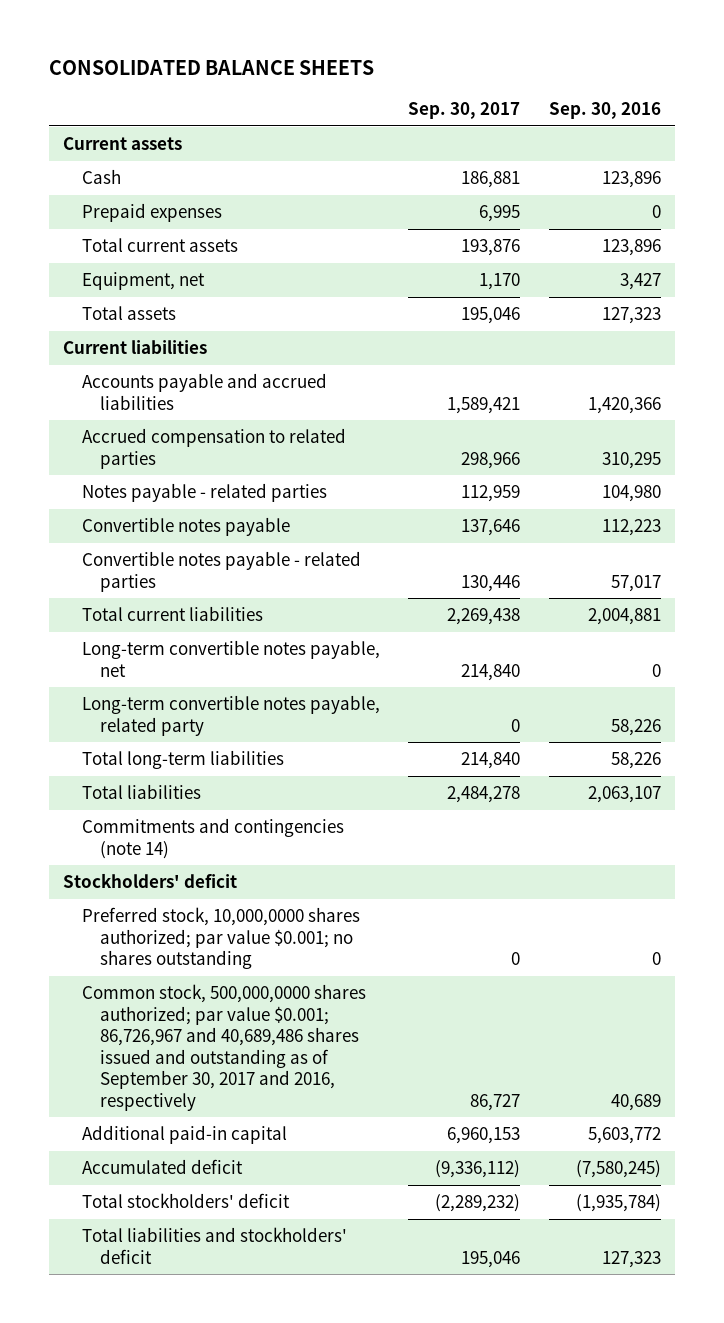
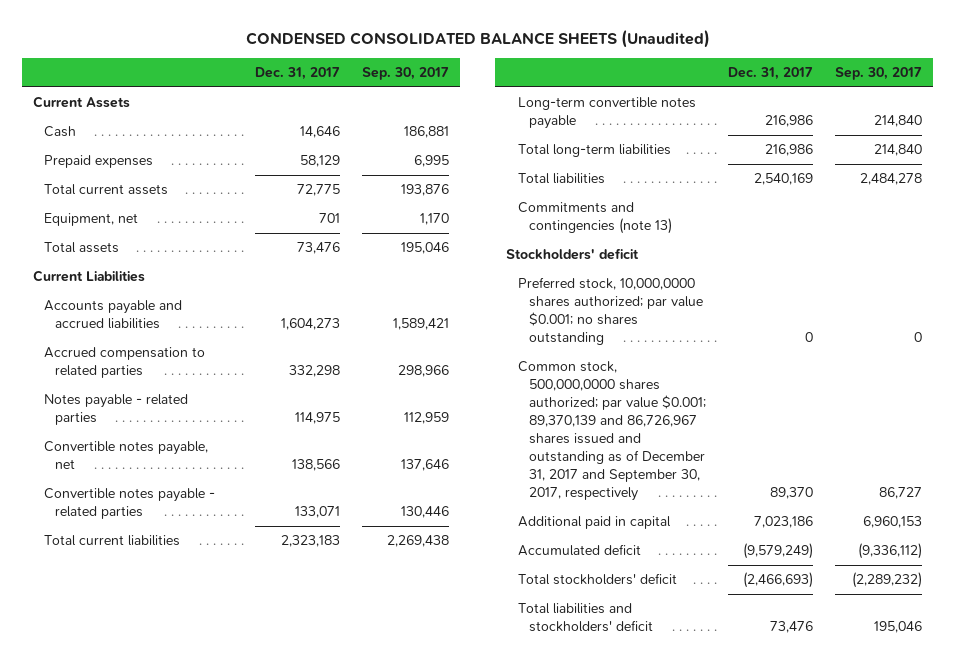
[49,60,375,76] CONSOLIDATED BALANCE SHEETS -> [245,29,710,48] CONDENSED CONSOLIDATED BALANCE SHEETS (Unaudited)
[548,102,661,120] Sep. 30, 2016 -> none
none -> [254,67,340,81] Dec. 31, 2017
[63,136,183,150] Current assets -> [33,96,131,109] Current Assets
[63,339,208,354] Current liabilities -> [33,270,146,283] Current Liabilities
[81,516,290,536] Convertible notes payable -> [44,441,209,470] Convertible notes payable, net
[81,694,380,736] Long-term convertible notes payable, related party -> none
[81,639,380,677] Long-term convertible notes payable, net -> [517,97,696,130] Long-term convertible notes payable
[81,817,344,859] Commitments and contingencies (note 14) -> [517,202,672,235] Commitments and contingencies (note 13)
[81,983,366,1111] Common stock, 500,000,0000 shares authorized; par value $0.001; 86,726,967 and 40,689,486 shares issued and outstanding as of September 30, 2017 and 2016, respectively -> [517,361,706,502] Common stock, 500,000,0000 shares authorized; par value $0.001; 89,370,139 and 86,726,967 shares issued and outstanding as of December 31, 2017 and September 30, 2017, respectively
[81,1124,287,1144] Additional paid-in capital -> [517,516,671,530] Additional paid in capital

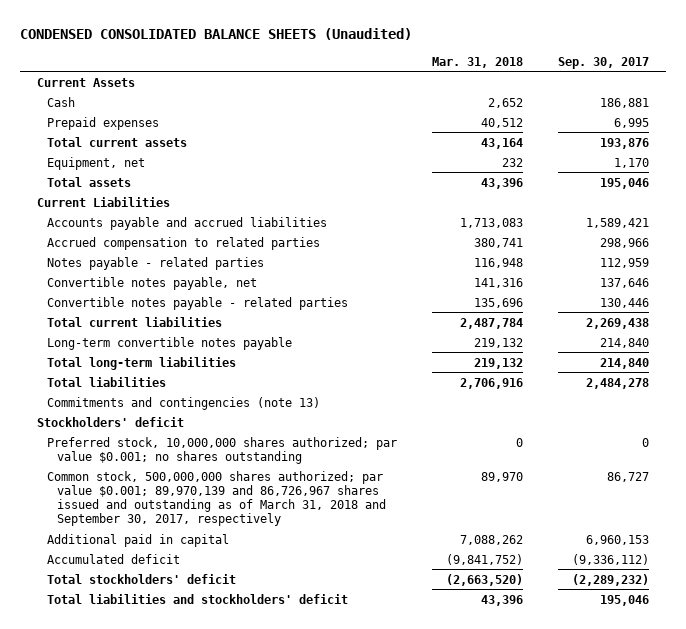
[254,67,340,81] Dec. 31, 2017 -> none
none -> [431,56,523,68] Mar. 31, 2018
[517,277,703,346] Preferred stock, 10,000,0000 shares authorized; par value $0.001; no shares outstanding -> [47,436,398,464] Preferred stock, 10,000,000 shares authorized; par value $0.001; no shares outstanding
[517,361,706,502] Common stock, 500,000,0000 shares authorized; par value $0.001; 89,370,139 and 86,726,967 shares issued and outstanding as of December 31, 2017 and September 30, 2017, respectively -> [47,470,386,526] Common stock, 500,000,000 shares authorized; par value $0.001; 89,970,139 and 86,726,967 shares issued and outstanding as of March 31, 2018 and September 30, 2017, respectively

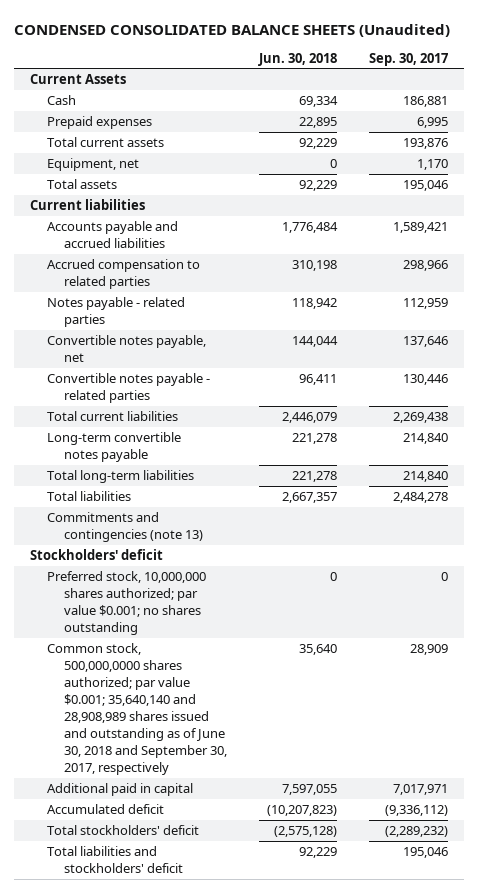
[431,56,523,68] Mar. 31, 2018 -> none
none -> [258,52,338,66] Jun. 30, 2018
[37,196,171,207] Current Liabilities -> [30,198,146,210] Current liabilities
[47,470,386,526] Common stock, 500,000,000 shares authorized; par value $0.001; 89,970,139 and 86,726,967 shares issued and outstanding as of March 31, 2018 and September 30, 2017, respectively -> [47,642,227,776] Common stock, 500,000,0000 shares authorized; par value $0.001; 35,640,140 and 28,908,989 shares issued and outstanding as of June 30, 2018 and September 30, 2017, respectively
[606,471,649,482] 86,727 -> [410,643,449,655] 28,909
[585,534,649,545] 6,960,153 -> [393,783,449,795] 7,017,971

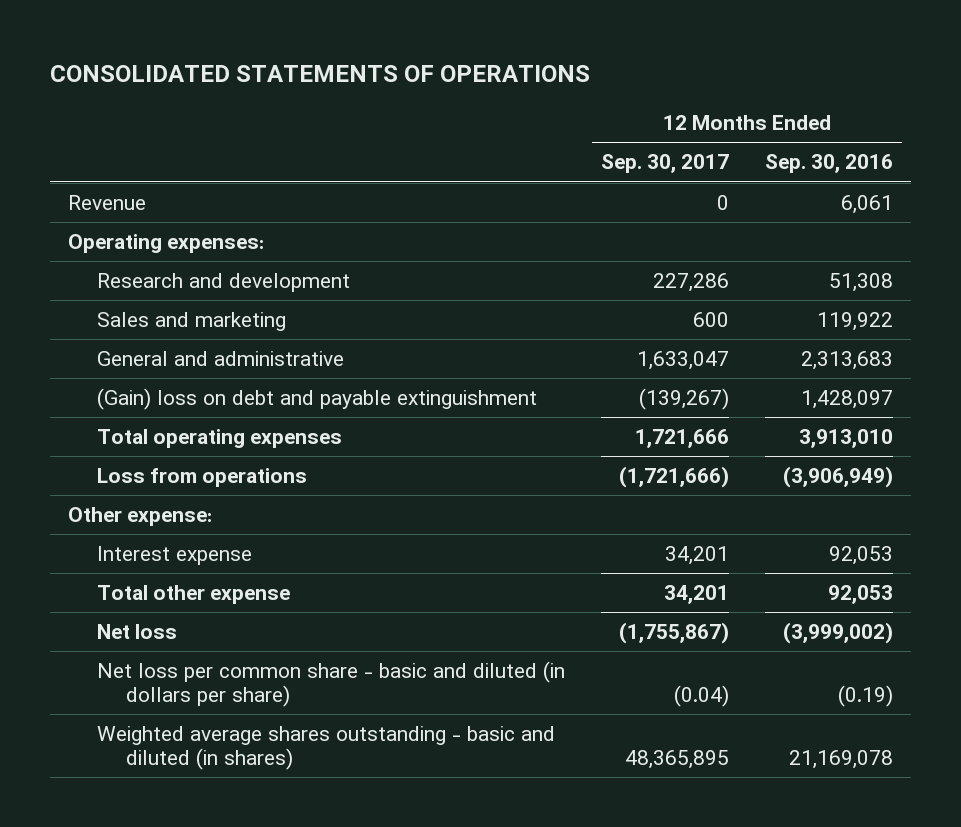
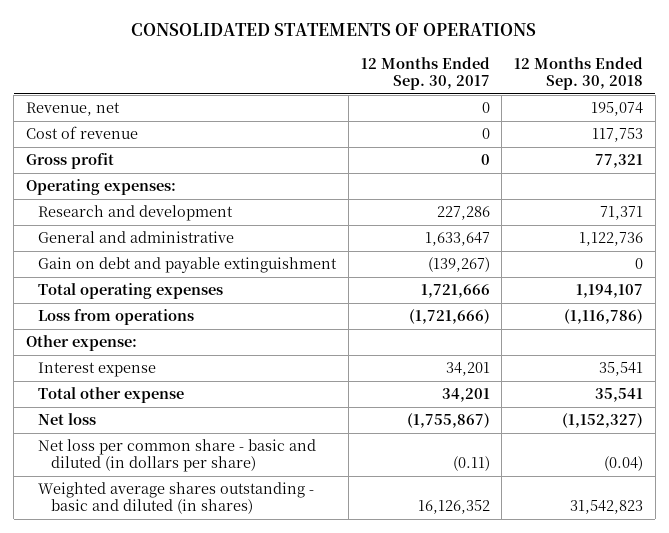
[764,154,893,174] Sep. 30, 2016 -> none
none -> [513,56,643,90] 12 Months Ended Sep. 30, 2018
[68,195,147,211] Revenue -> [25,102,120,117] Revenue, net
none -> [25,126,138,140] Cost of revenue
none -> [25,153,114,170] Gross profit
[96,312,286,332] Sales and marketing -> none
[636,351,729,371] 1,633,047 -> [424,232,490,247] 1,633,647
[96,388,537,411] (Gain) loss on debt and payable extinguishment -> [38,257,338,274] Gain on debt and payable extinguishment
[673,685,729,708] (0.04) -> [452,456,490,472] (0.11)
[624,750,729,770] 48,365,895 -> [417,500,490,515] 16,126,352

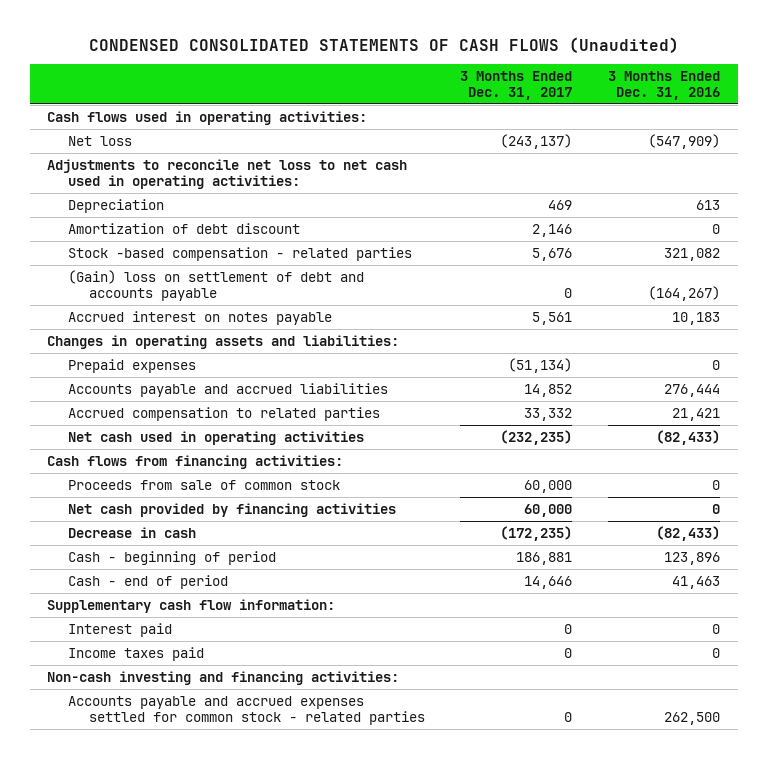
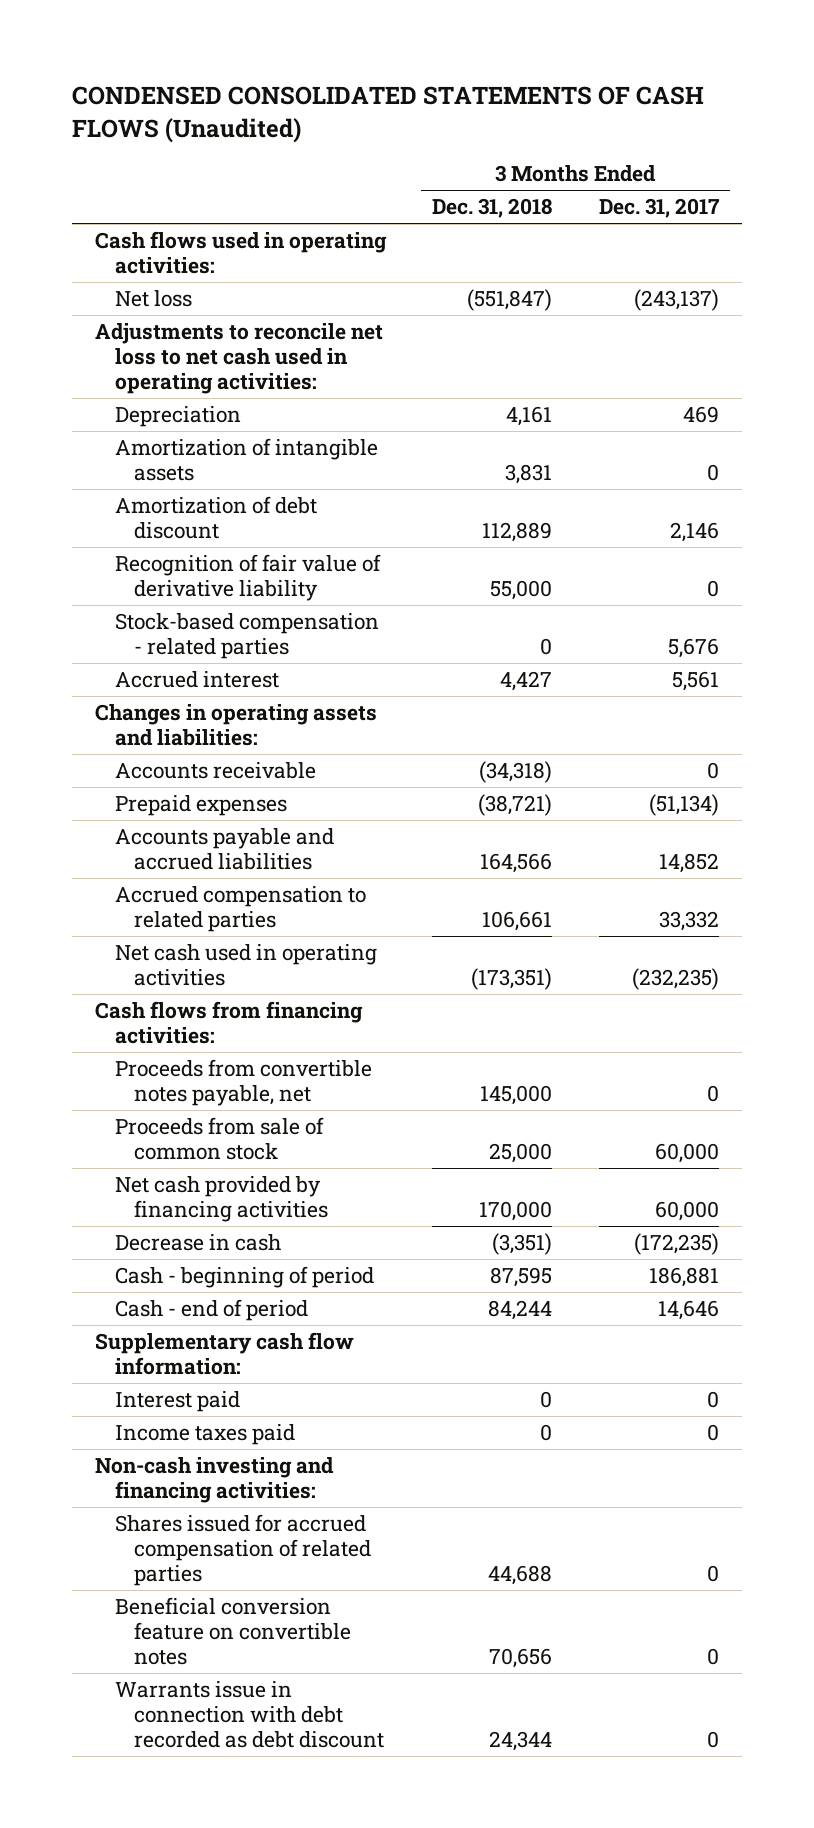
[607,70,720,101] 3 Months Ended Dec. 31, 2016 -> none
none -> [432,198,553,219] Dec. 31, 2018
none -> [114,437,378,481] Amortization of intangible assets
[68,269,365,301] (Gain) loss on settlement of debt and accounts payable -> none
none -> [114,553,381,601] Recognition of fair value of derivative liability
[68,246,413,261] Stock -based compensation - related parties -> [114,612,379,659] Stock-based compensation - related parties
[68,310,333,325] Accrued interest on notes payable -> [114,670,279,688] Accrued interest
none -> [114,761,316,779] Accounts receivable
none -> [114,1058,372,1106] Proceeds from convertible notes payable, net
[68,695,425,725] Accounts payable and accrued expenses settled for common stock - related parties -> none
none -> [114,1513,372,1586] Shares issued for accrued compensation of related parties
none -> [114,1596,352,1665] Beneficial conversion feature on convertible notes
none -> [114,1680,385,1748] Warrants issue in connection with debt recorded as debt discount

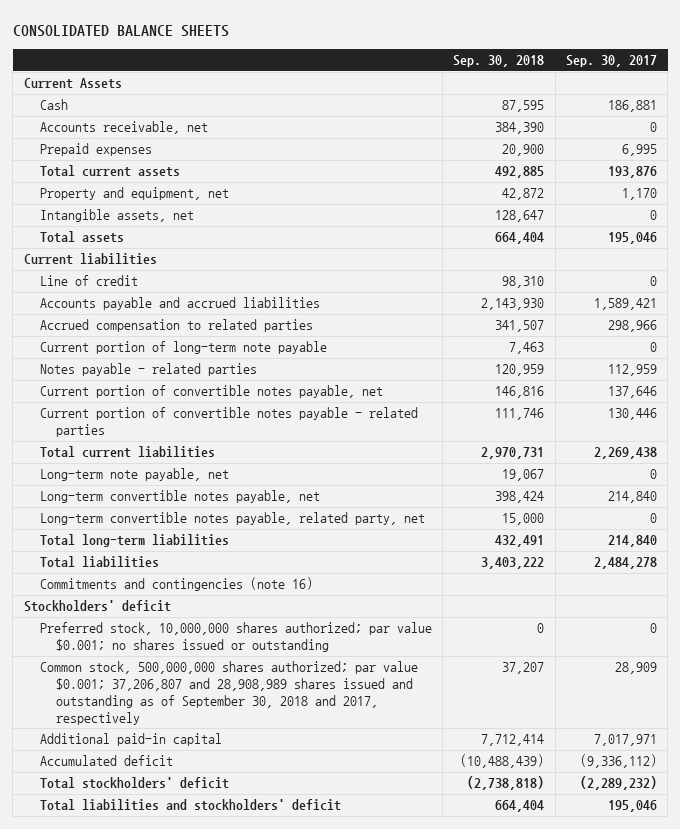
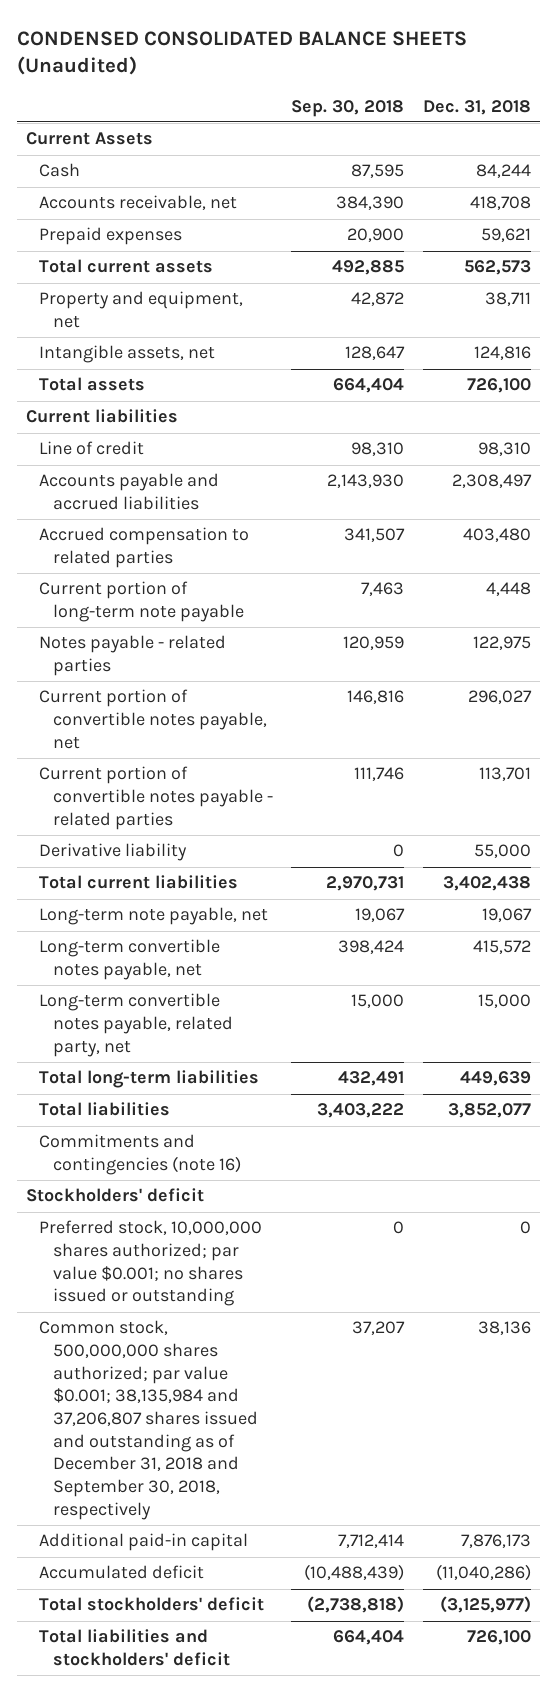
[12,24,229,37] CONSOLIDATED BALANCE SHEETS -> [16,30,467,76] CONDENSED CONSOLIDATED BALANCE SHEETS (Unaudited)
[565,55,657,68] Sep. 30, 2017 -> none
none -> [422,99,531,115] Dec. 31, 2018
none -> [39,843,188,862] Derivative liability
[40,661,419,725] Common stock, 500,000,000 shares authorized; par value $0.001; 37,206,807 and 28,908,989 shares issued and outstanding as of September 30, 2018 and 2017, respectively -> [39,1320,258,1520] Common stock, 500,000,000 shares authorized; par value $0.001; 38,135,984 and 37,206,807 shares issued and outstanding as of December 31, 2018 and September 30, 2018, respectively

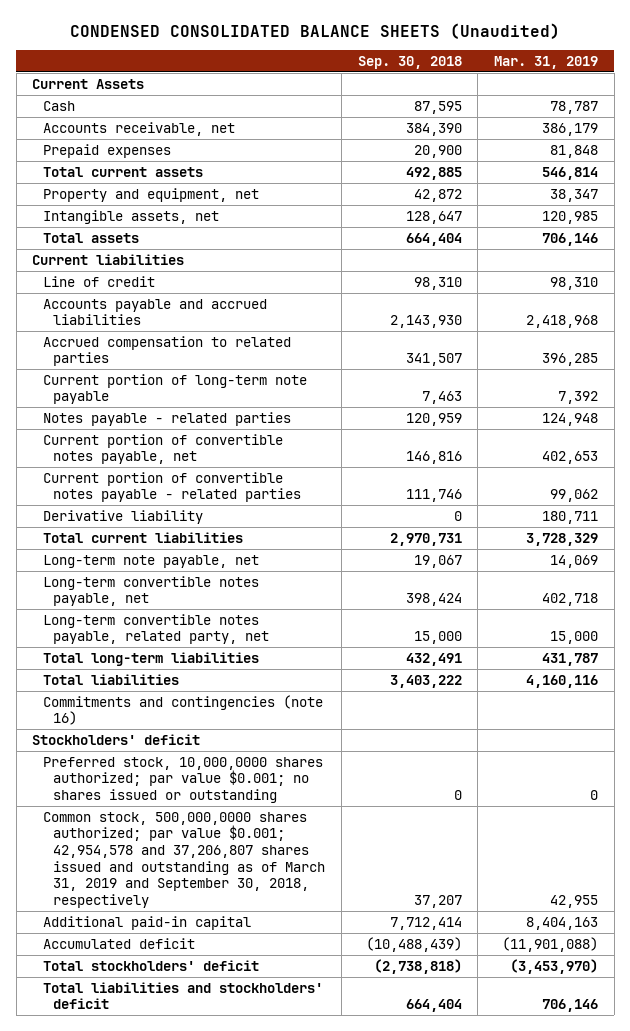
[422,99,531,115] Dec. 31, 2018 -> none
none -> [493,55,598,69] Mar. 31, 2019
[39,1220,263,1307] Preferred stock, 10,000,000 shares authorized; par value $0.001; no shares issued or outstanding -> [42,756,323,803] Preferred stock, 10,000,0000 shares authorized; par value $0.001; no shares issued or outstanding
[39,1320,258,1520] Common stock, 500,000,000 shares authorized; par value $0.001; 38,135,984 and 37,206,807 shares issued and outstanding as of December 31, 2018 and September 30, 2018, respectively -> [42,811,326,908] Common stock, 500,000,0000 shares authorized; par value $0.001; 42,954,578 and 37,206,807 shares issued and outstanding as of March 31, 2019 and September 30, 2018, respectively

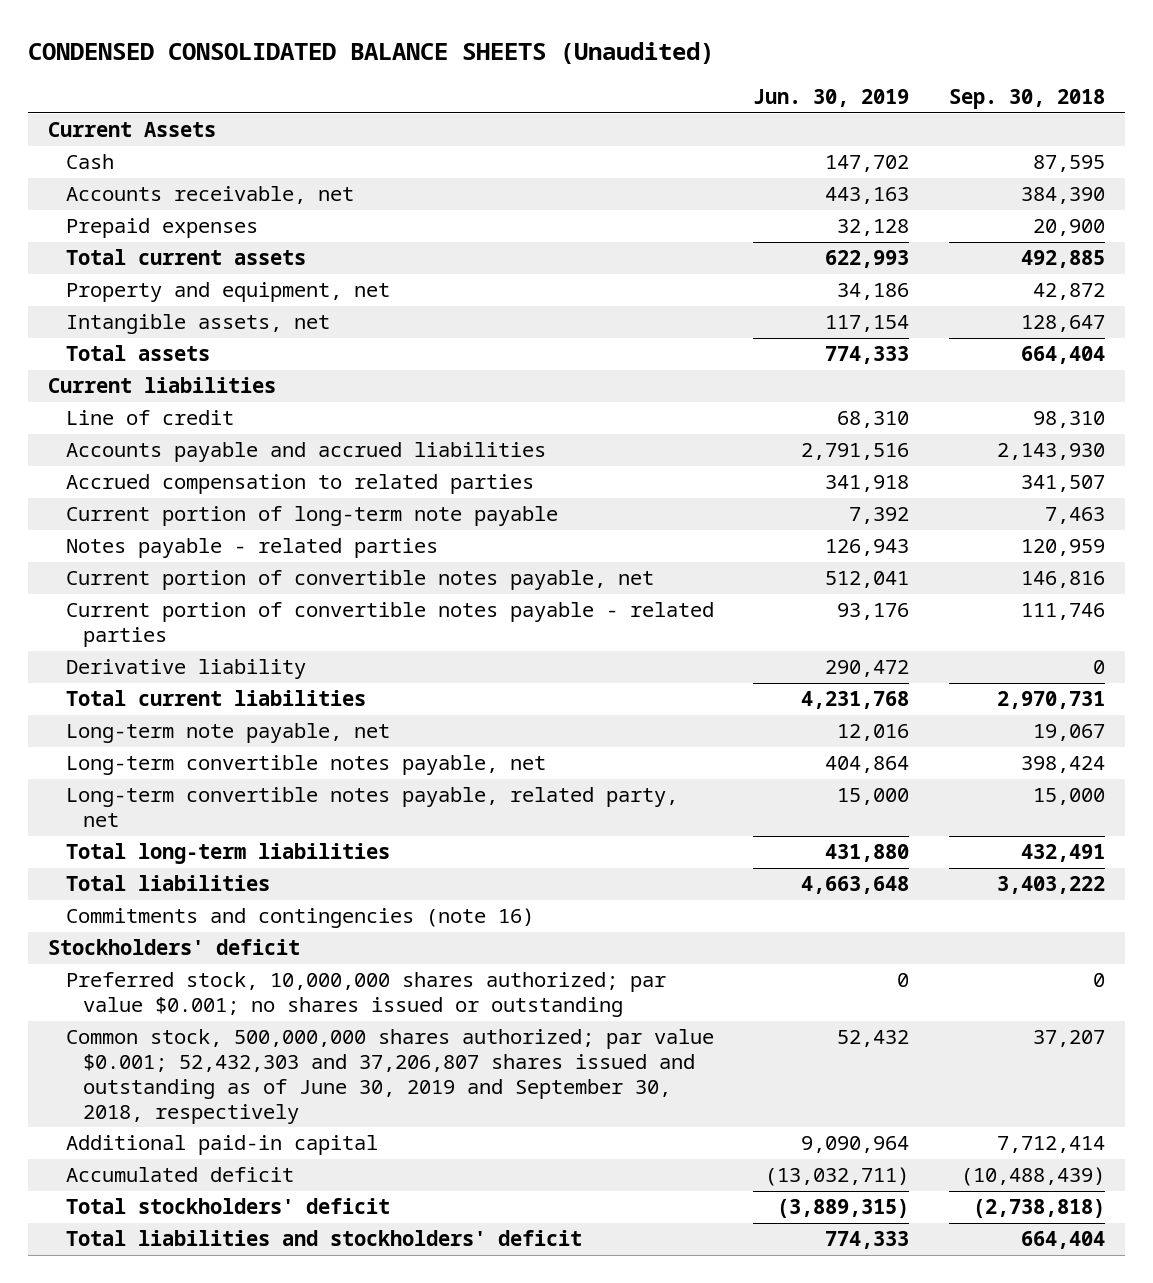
[493,55,598,69] Mar. 31, 2019 -> none
none -> [753,89,910,108] Jun. 30, 2019
[42,756,323,803] Preferred stock, 10,000,0000 shares authorized; par value $0.001; no shares issued or outstanding -> [65,972,666,1018] Preferred stock, 10,000,000 shares authorized; par value $0.001; no shares issued or outstanding
[42,811,326,908] Common stock, 500,000,0000 shares authorized; par value $0.001; 42,954,578 and 37,206,807 shares issued and outstanding as of March 31, 2019 and September 30, 2018, respectively -> [65,1029,714,1124] Common stock, 500,000,000 shares authorized; par value $0.001; 52,432,303 and 37,206,807 shares issued and outstanding as of June 30, 2019 and September 30, 2018, respectively

